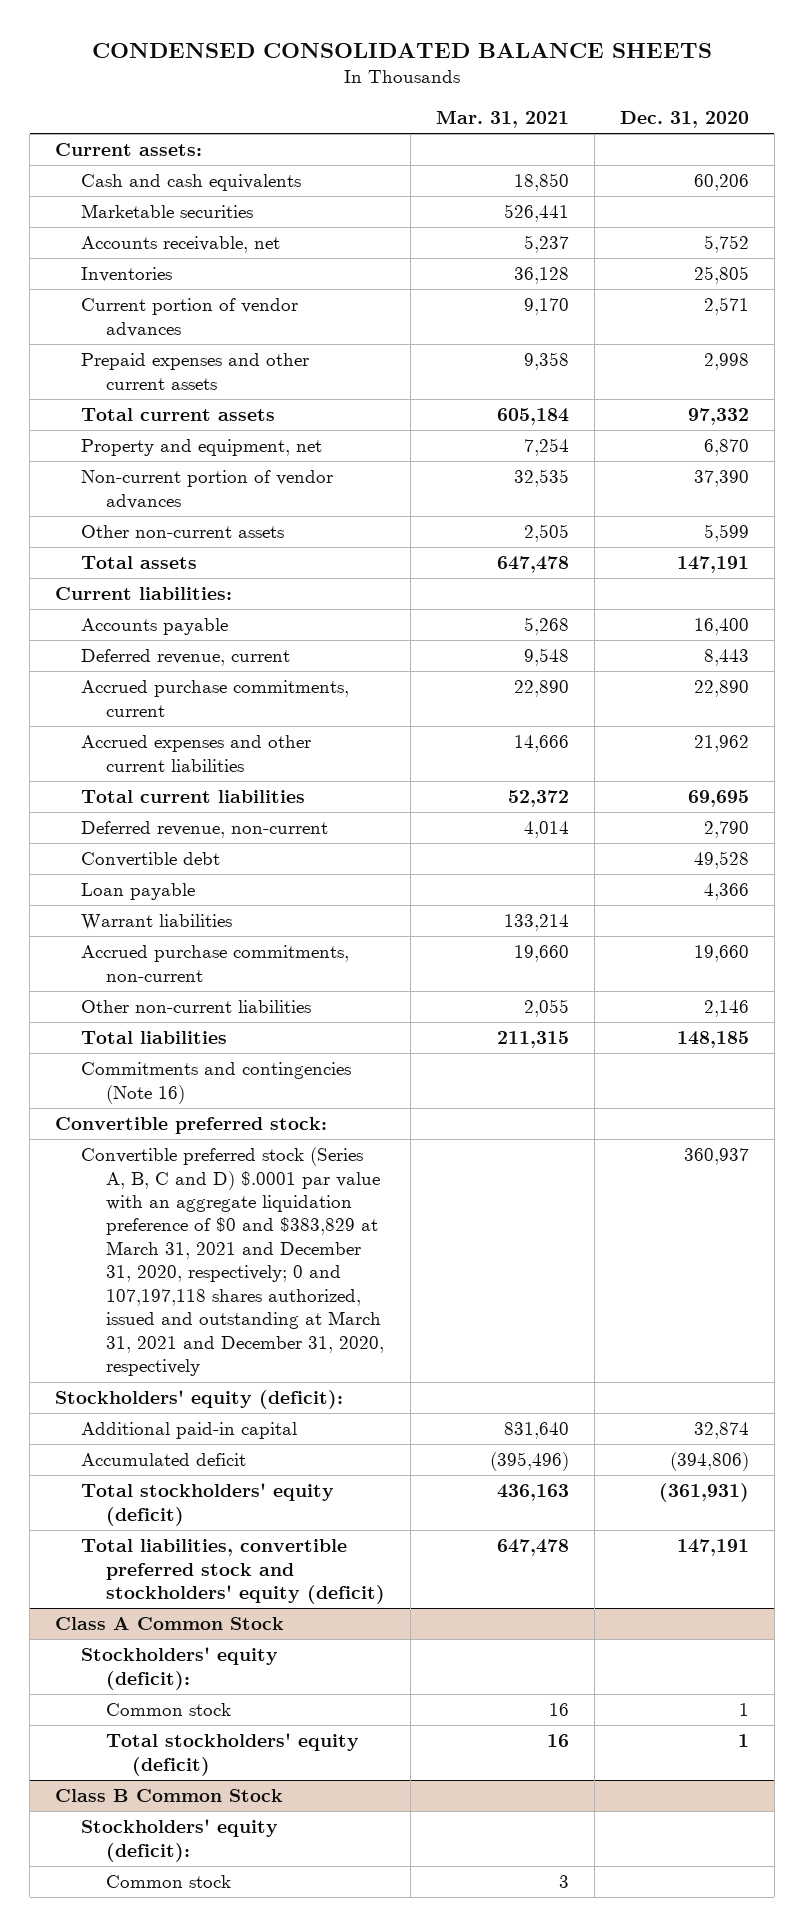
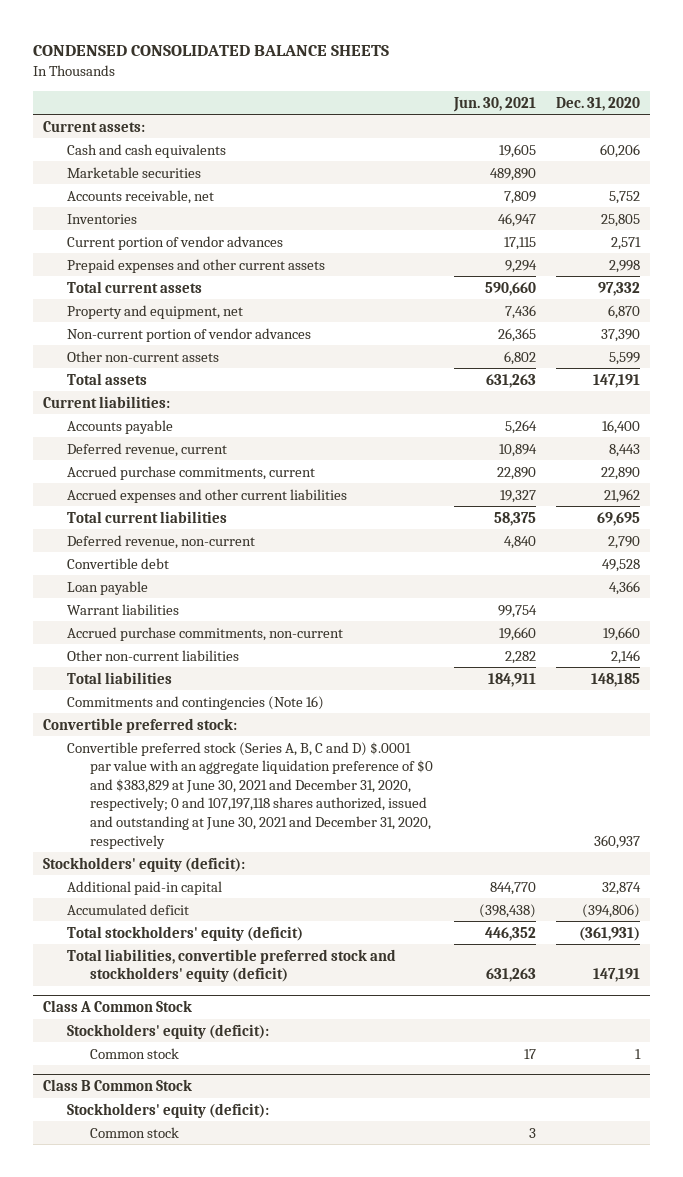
[436,109,570,128] Mar. 31, 2021 -> none
none -> [452,96,536,112] Jun. 30, 2021
[80,1147,385,1377] Convertible preferred stock (Series A, B, C and D) $.0001 par value with an aggregate liquidation preference of $0 and $383,829 at March 31, 2021 and December 31, 2020, respectively; 0 and 107,197,118 shares authorized, issued and outstanding at March 31, 2021 and December 31, 2020, respectively -> [66,741,434,849] Convertible preferred stock (Series A, B, C and D) $.0001 par value with an aggregate liquidation preference of $0 and $383,829 at June 30, 2021 and December 31, 2020, respectively; 0 and 107,197,118 shares authorized, issued and outstanding at June 30, 2021 and December 31, 2020, respectively
[106,1733,360,1776] Total stockholders' equity (deficit) -> none

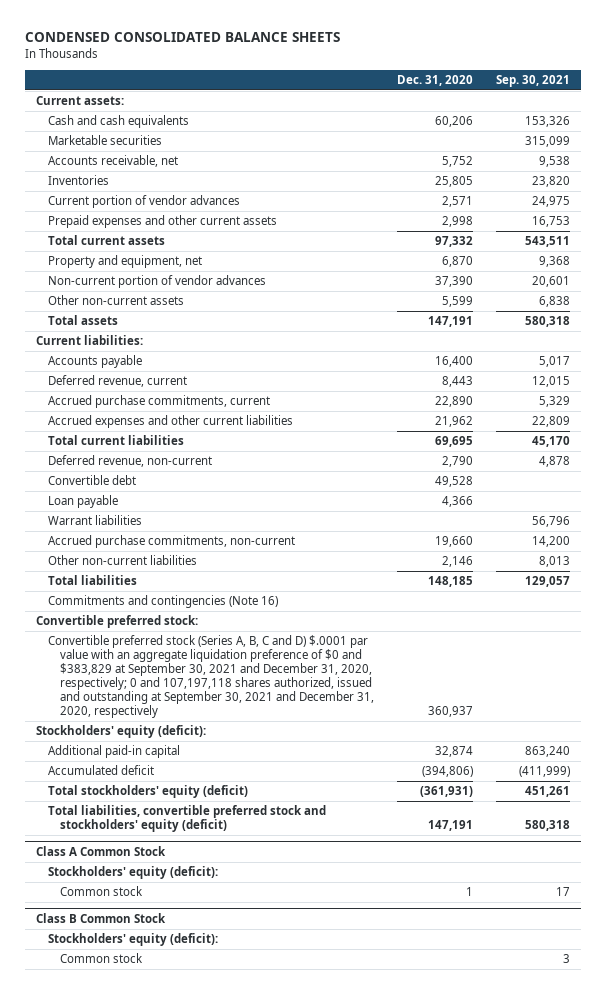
[452,96,536,112] Jun. 30, 2021 -> none
none -> [495,74,570,87] Sep. 30, 2021
[66,741,434,849] Convertible preferred stock (Series A, B, C and D) $.0001 par value with an aggregate liquidation preference of $0 and $383,829 at June 30, 2021 and December 31, 2020, respectively; 0 and 107,197,118 shares authorized, issued and outstanding at June 30, 2021 and December 31, 2020, respectively -> [48,635,375,719] Convertible preferred stock (Series A, B, C and D) $.0001 par value with an aggregate liquidation preference of $0 and $383,829 at September 30, 2021 and December 31, 2020, respectively; 0 and 107,197,118 shares authorized, issued and outstanding at September 30, 2021 and December 31, 2020, respectively

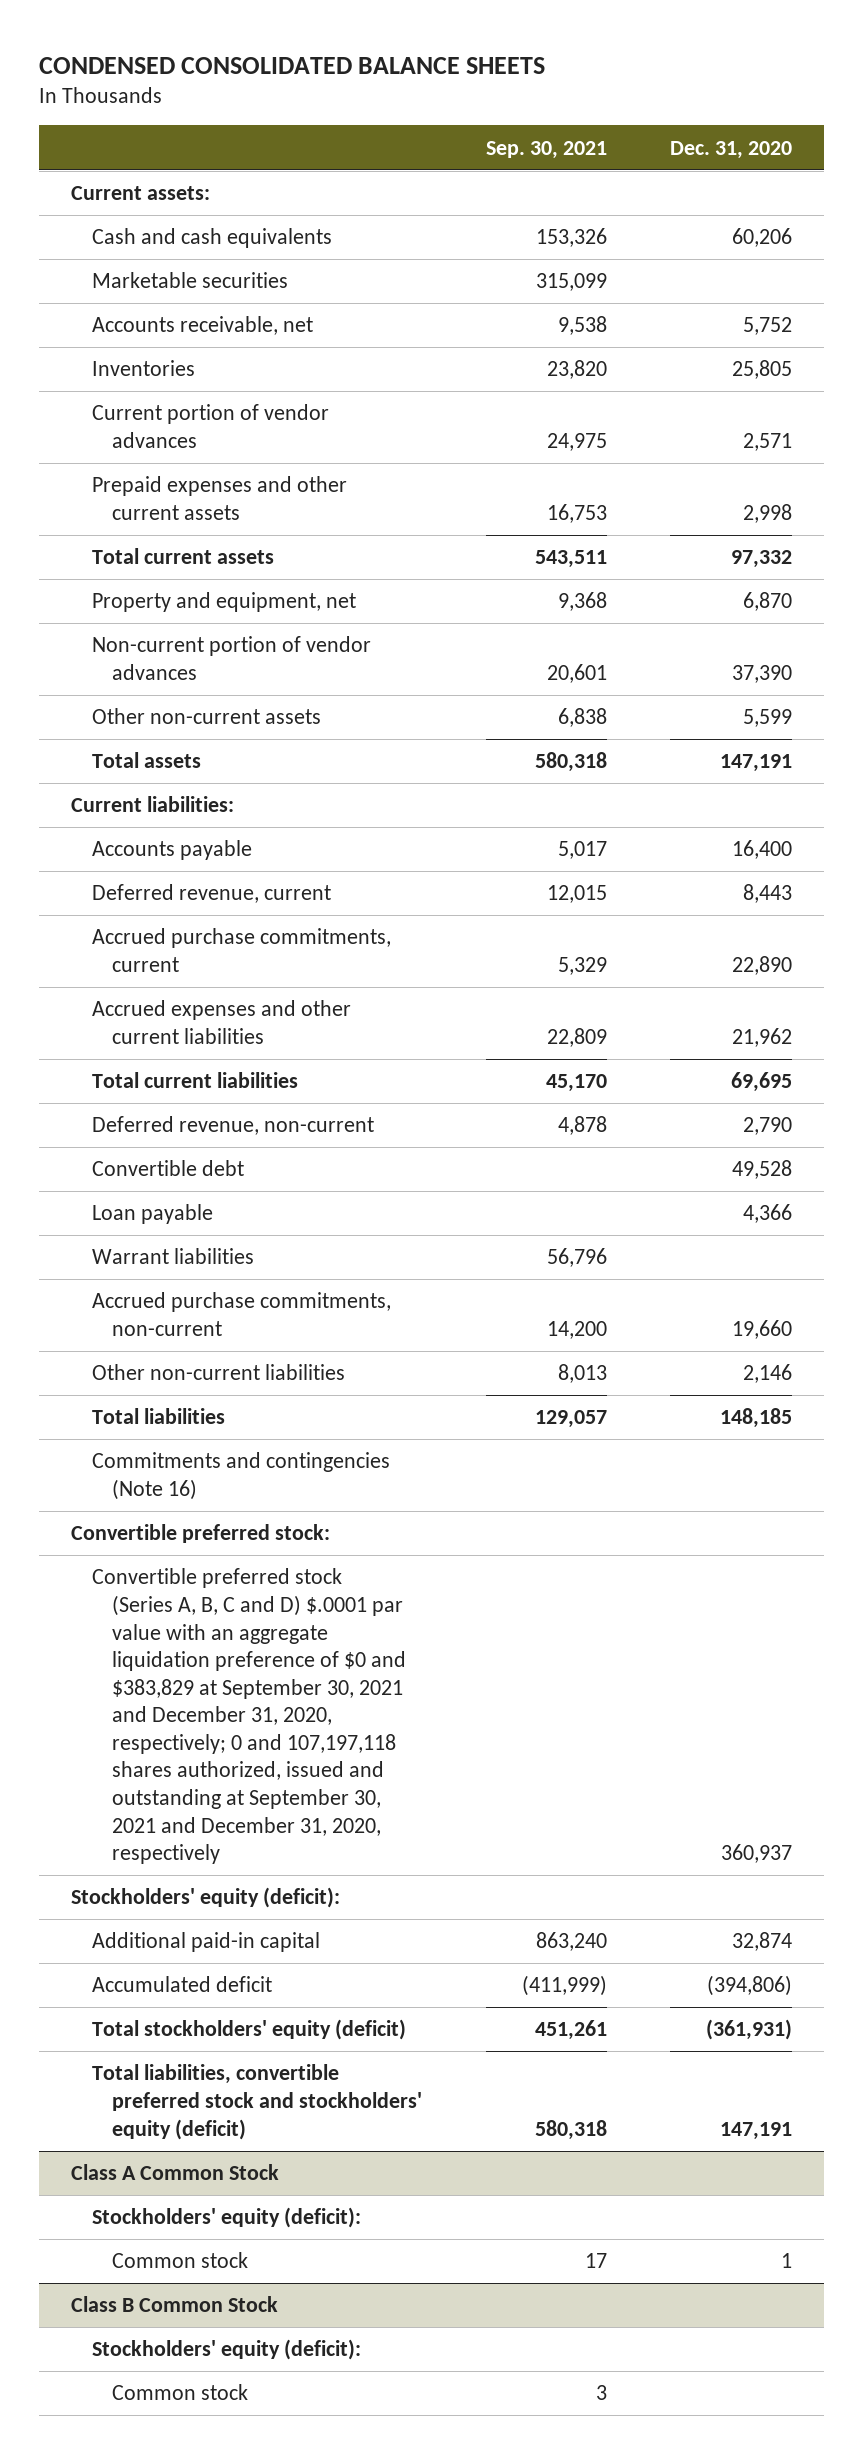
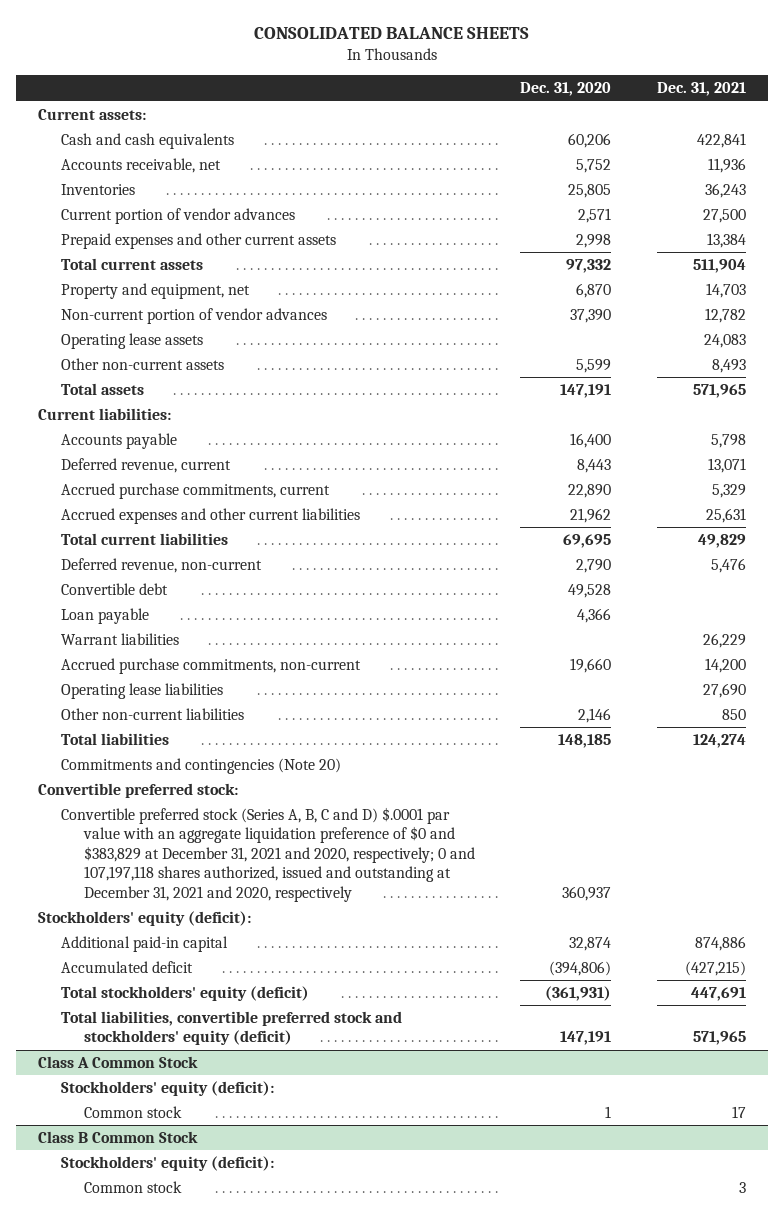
[39,56,546,74] CONDENSED CONSOLIDATED BALANCE SHEETS -> [253,27,529,40] CONSOLIDATED BALANCE SHEETS
[485,140,607,159] Sep. 30, 2021 -> none
none -> [656,82,746,97] Dec. 31, 2021
[91,272,288,289] Marketable securities -> none
none -> [61,332,204,349] Operating lease assets
none -> [61,682,224,699] Operating lease liabilities
[91,1452,390,1500] Commitments and contingencies (Note 16) -> [61,757,342,774] Commitments and contingencies (Note 20)
[91,1568,407,1865] Convertible preferred stock (Series A, B, C and D) $.0001 par value with an aggregate liquidation preference of $0 and $383,829 at September 30, 2021 and December 31, 2020, respectively; 0 and 107,197,118 shares authorized, issued and outstanding at September 30, 2021 and December 31, 2020, respectively -> [61,806,475,902] Convertible preferred stock (Series A, B, C and D) $.0001 par value with an aggregate liquidation preference of $0 and $383,829 at December 31, 2021 and 2020, respectively; 0 and 107,197,118 shares authorized, issued and outstanding at December 31, 2021 and 2020, respectively

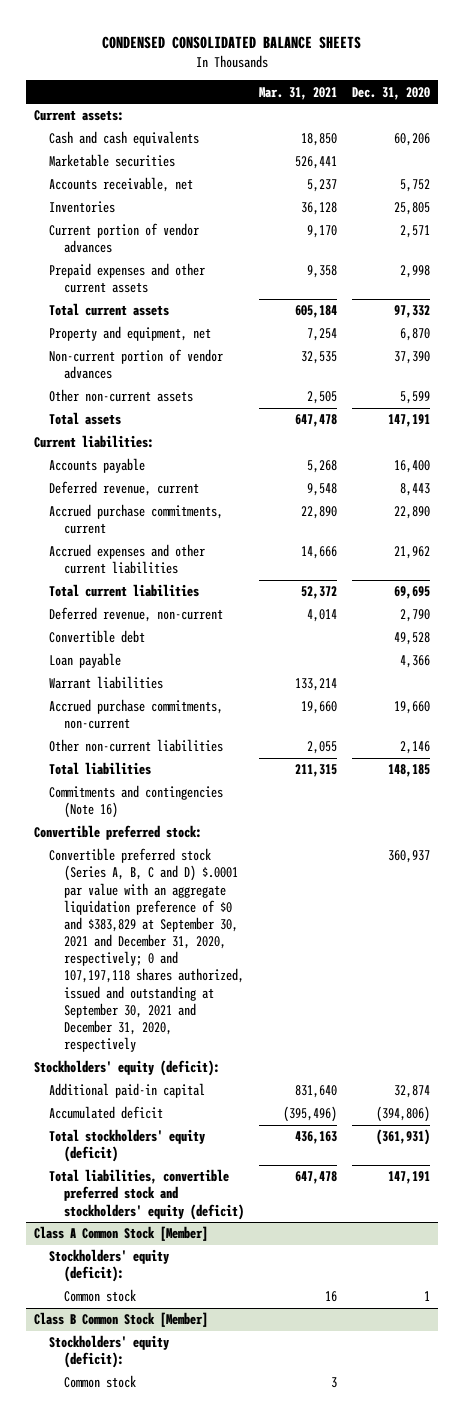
[253,27,529,40] CONSOLIDATED BALANCE SHEETS -> [102,35,362,49] CONDENSED CONSOLIDATED BALANCE SHEETS
[656,82,746,97] Dec. 31, 2021 -> none
none -> [259,86,338,100] Mar. 31, 2021
none -> [49,154,176,168] Marketable securities
[61,332,204,349] Operating lease assets -> none
[61,682,224,699] Operating lease liabilities -> none
[61,757,342,774] Commitments and contingencies (Note 20) -> [49,785,224,819] Commitments and contingencies (Note 16)
[61,806,475,902] Convertible preferred stock (Series A, B, C and D) $.0001 par value with an aggregate liquidation preference of $0 and $383,829 at December 31, 2021 and 2020, respectively; 0 and 107,197,118 shares authorized, issued and outstanding at December 31, 2021 and 2020, respectively -> [49,848,244,1053] Convertible preferred stock (Series A, B, C and D) $.0001 par value with an aggregate liquidation preference of $0 and $383,829 at September 30, 2021 and December 31, 2020, respectively; 0 and 107,197,118 shares authorized, issued and outstanding at September 30, 2021 and December 31, 2020, respectively
[38,1055,199,1068] Class A Common Stock -> [34,1226,209,1242] Class A Common Stock [Member]
[38,1130,199,1143] Class B Common Stock -> [34,1312,209,1328] Class B Common Stock [Member]

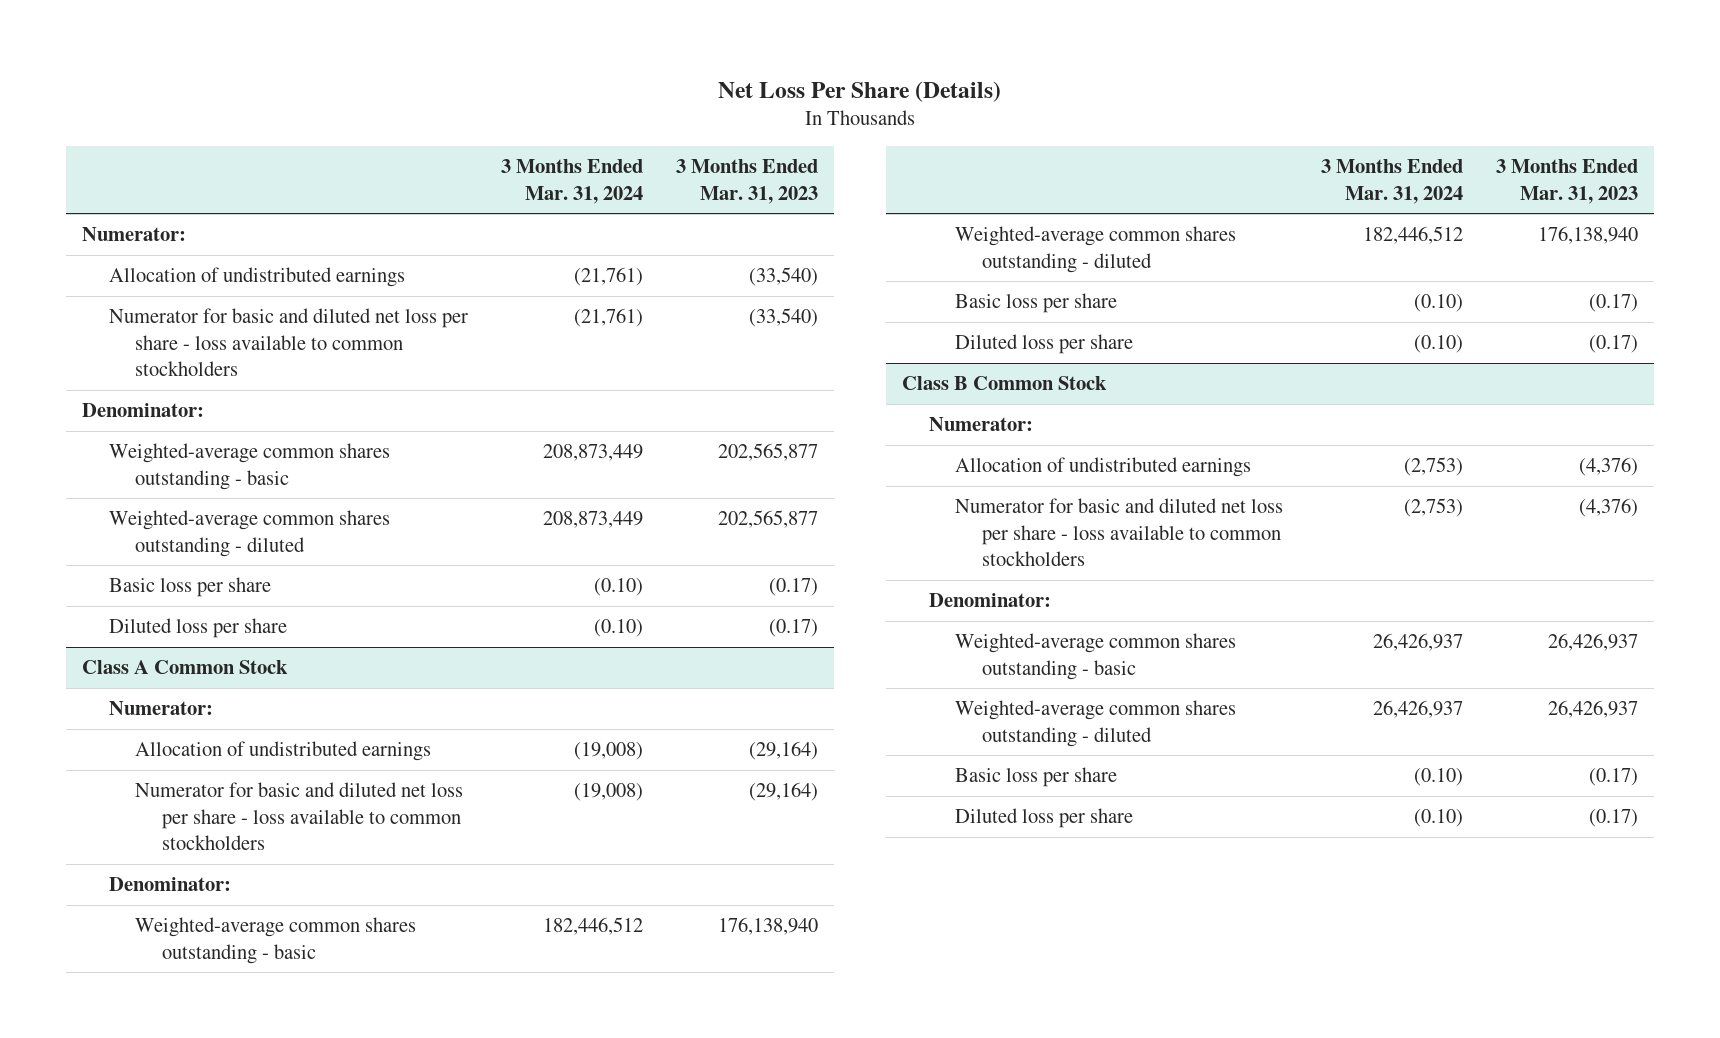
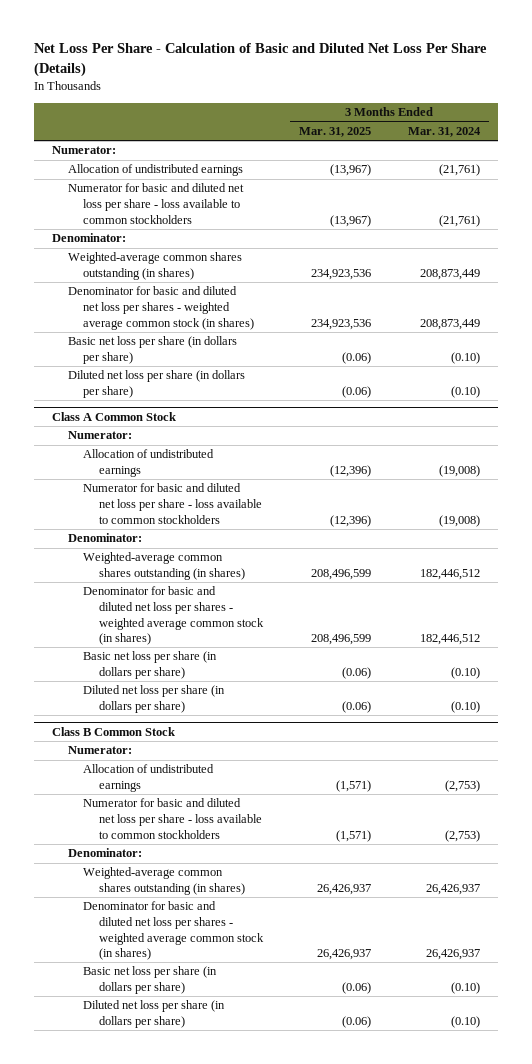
[718,80,1002,102] Net Loss Per Share (Details) -> [33,43,487,78] Net Loss Per Share - Calculation of Basic and Diluted Net Loss Per Share (Details)
[675,159,818,204] 3 Months Ended Mar. 31, 2023 -> none
none -> [299,126,372,137] Mar. 31, 2025
[108,443,390,490] Weighted-average common shares outstanding - basic -> [67,252,242,281] Weighted-average common shares outstanding (in shares)
[108,510,390,557] Weighted-average common shares outstanding - diluted -> [67,286,255,330] Denominator for basic and diluted net loss per shares - weighted average common stock (in shares)
[108,577,271,598] Basic loss per share -> [67,336,237,365] Basic net loss per share (in dollars per share)
[108,618,287,639] Diluted loss per share -> [67,370,245,399] Diluted net loss per share (in dollars per share)
[135,917,417,964] Weighted-average common shares outstanding - basic -> [83,552,245,581] Weighted-average common shares outstanding (in shares)
[955,226,1237,273] Weighted-average common shares outstanding - diluted -> [83,586,264,646] Denominator for basic and diluted net loss per shares - weighted average common stock (in shares)
[955,293,1118,314] Basic loss per share -> [83,651,218,680] Basic net loss per share (in dollars per share)
[955,334,1134,355] Diluted loss per share -> [83,685,226,714] Diluted net loss per share (in dollars per share)
[955,633,1237,680] Weighted-average common shares outstanding - basic -> [83,867,245,896] Weighted-average common shares outstanding (in shares)
[955,700,1237,747] Weighted-average common shares outstanding - diluted -> [83,901,264,961] Denominator for basic and diluted net loss per shares - weighted average common stock (in shares)
[955,767,1118,788] Basic loss per share -> [83,966,218,995] Basic net loss per share (in dollars per share)
[955,808,1134,829] Diluted loss per share -> [83,1000,226,1029] Diluted net loss per share (in dollars per share)

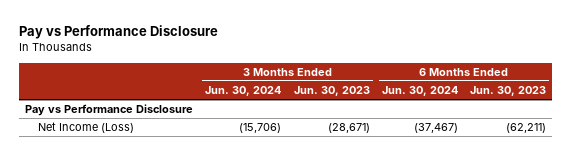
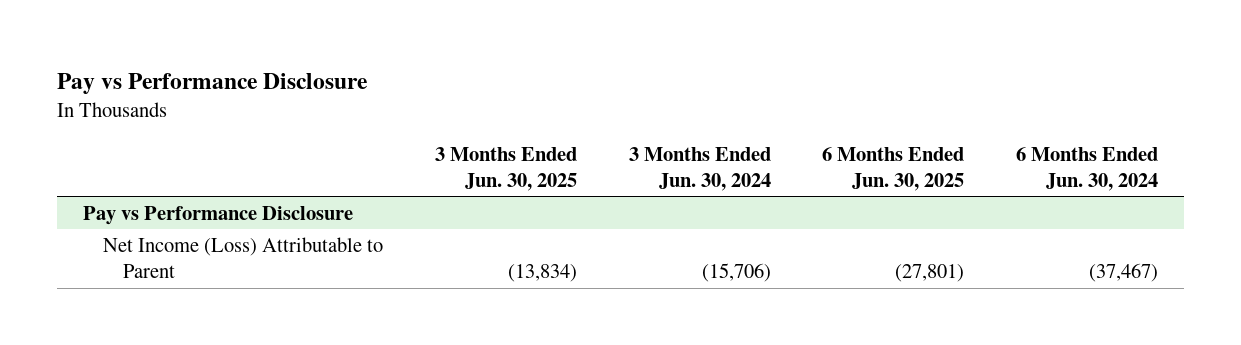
[293,86,370,97] Jun. 30, 2023 -> none
[470,86,547,97] Jun. 30, 2023 -> none
none -> [434,146,577,192] 3 Months Ended Jun. 30, 2025
none -> [822,146,965,192] 6 Months Ended Jun. 30, 2025
[37,122,134,134] Net Income (Loss) -> [103,236,384,279] Net Income (Loss) Attributable to Parent

